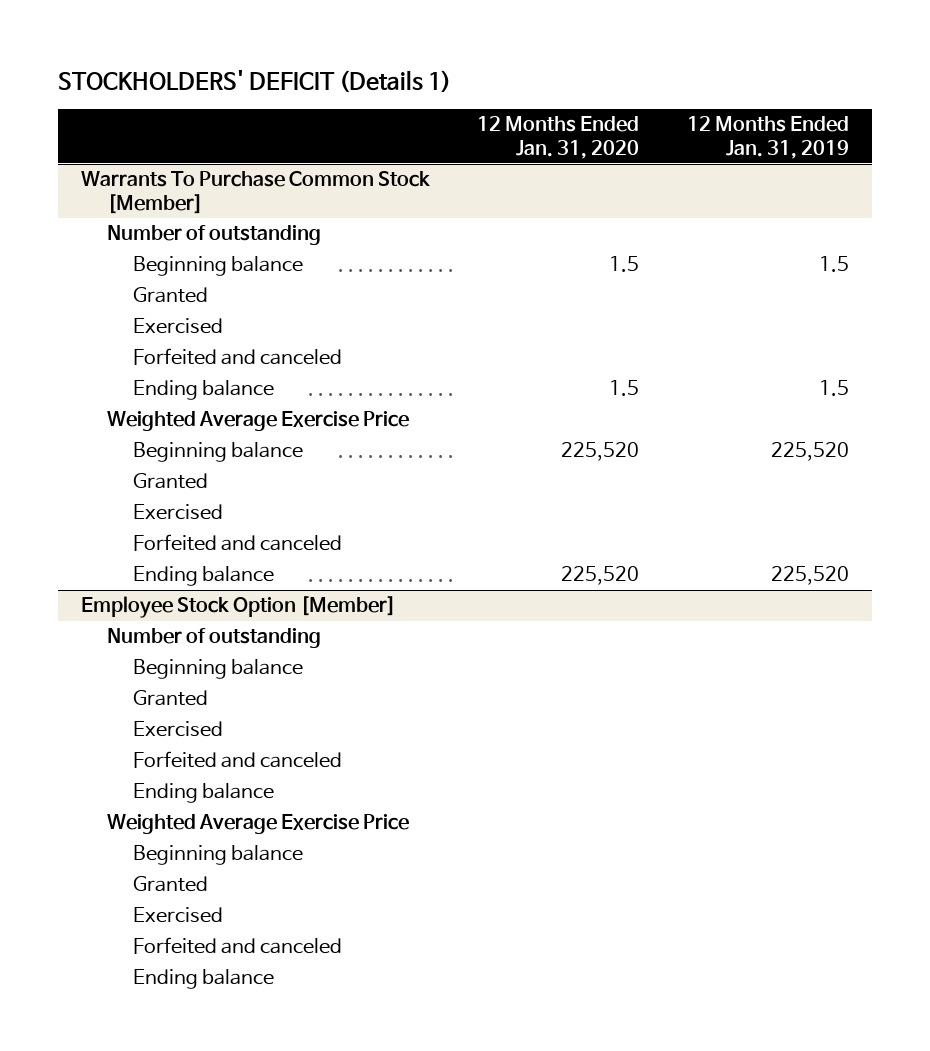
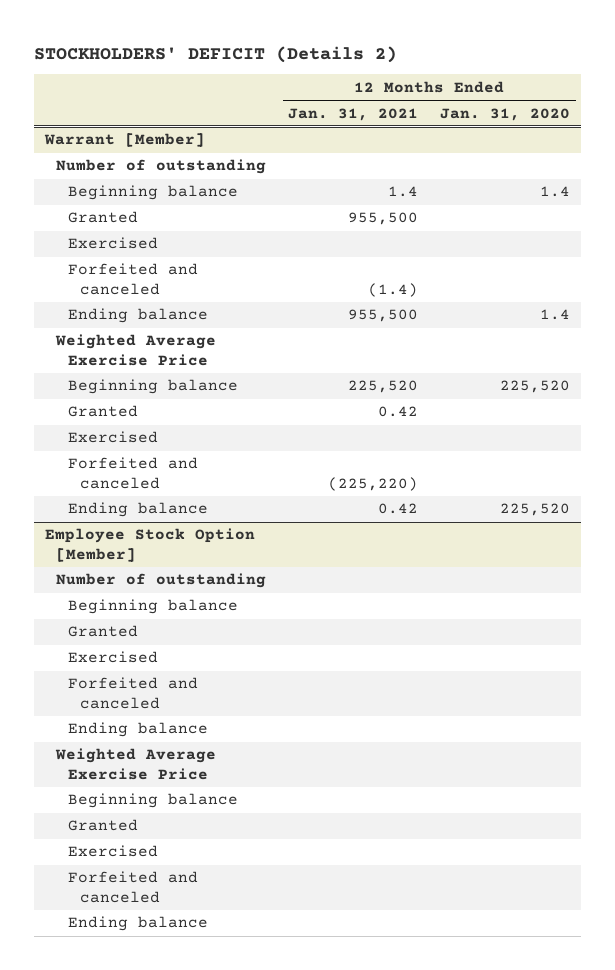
[57,69,451,93] STOCKHOLDERS' DEFICIT (Details 1) -> [33,45,397,63] STOCKHOLDERS' DEFICIT (Details 2)
[686,116,849,159] 12 Months Ended Jan. 31, 2019 -> none
none -> [288,107,419,121] Jan. 31, 2021
[81,171,431,215] Warrants To Purchase Common Stock [Member] -> [43,133,205,148] Warrant [Member]
[609,256,640,273] 1.5 -> [540,186,571,198] 1.4
[609,380,640,397] 1.5 -> [540,309,571,321] 1.4

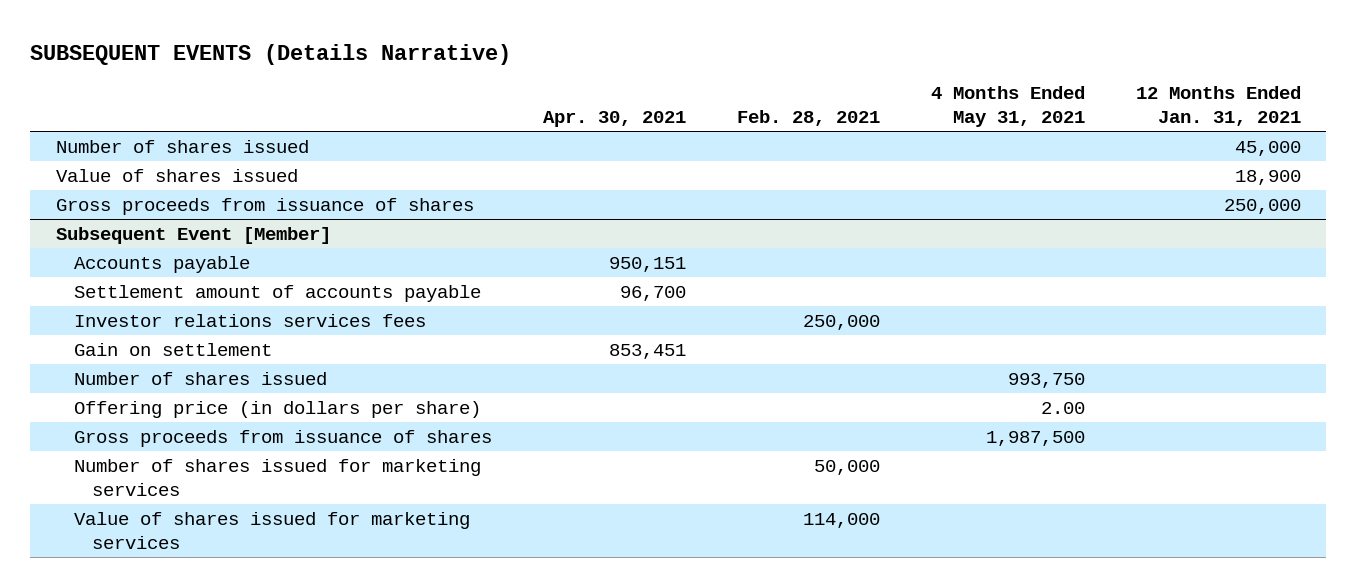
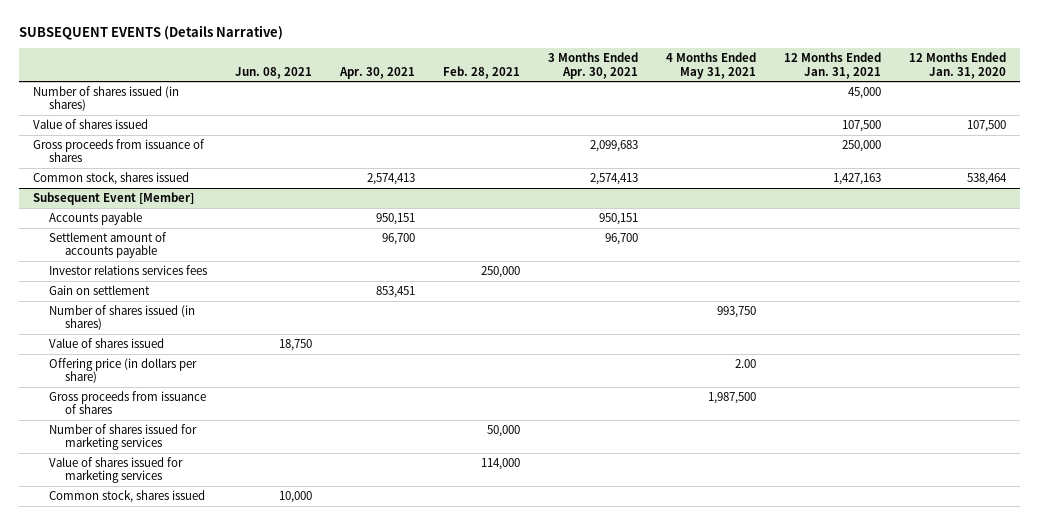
none -> [234,66,312,79] Jun. 08, 2021
none -> [547,52,638,79] 3 Months Ended Apr. 30, 2021
none -> [908,52,1006,79] 12 Months Ended Jan. 31, 2020
[55,139,309,153] Number of shares issued -> [32,86,179,112] Number of shares issued (in shares)
[1234,169,1301,185] 18,900 -> [841,120,881,133] 107,500
none -> [32,172,189,186] Common stock, shares issued
[73,371,327,385] Number of shares issued -> [48,305,195,331] Number of shares issued (in shares)
none -> [48,338,164,349] Value of shares issued
none -> [48,490,205,504] Common stock, shares issued

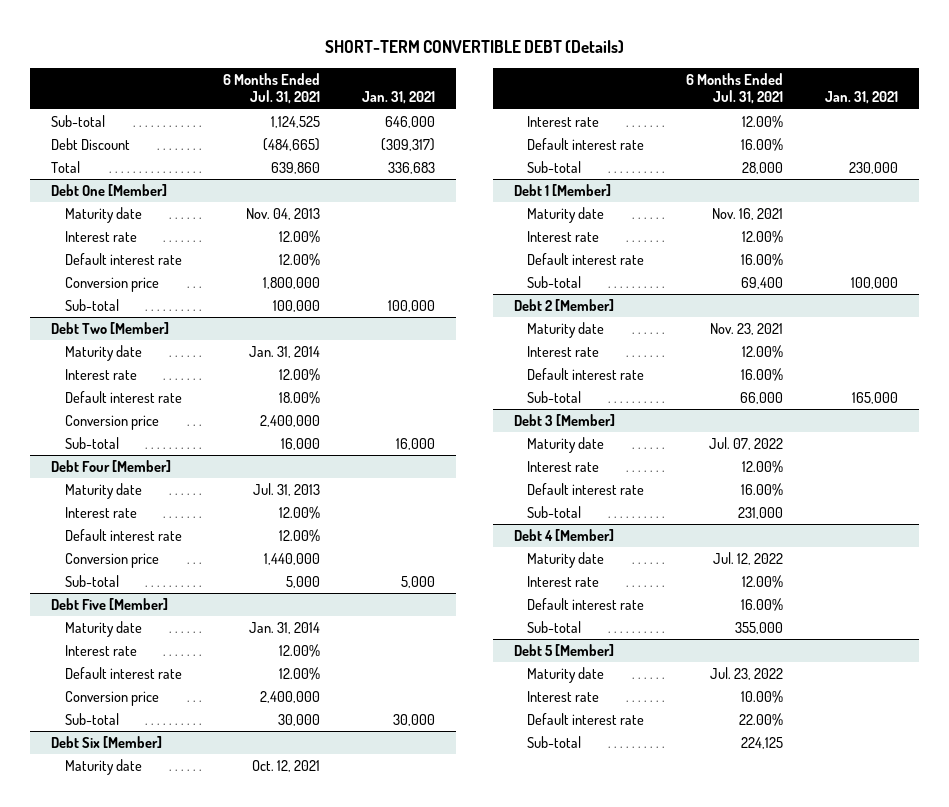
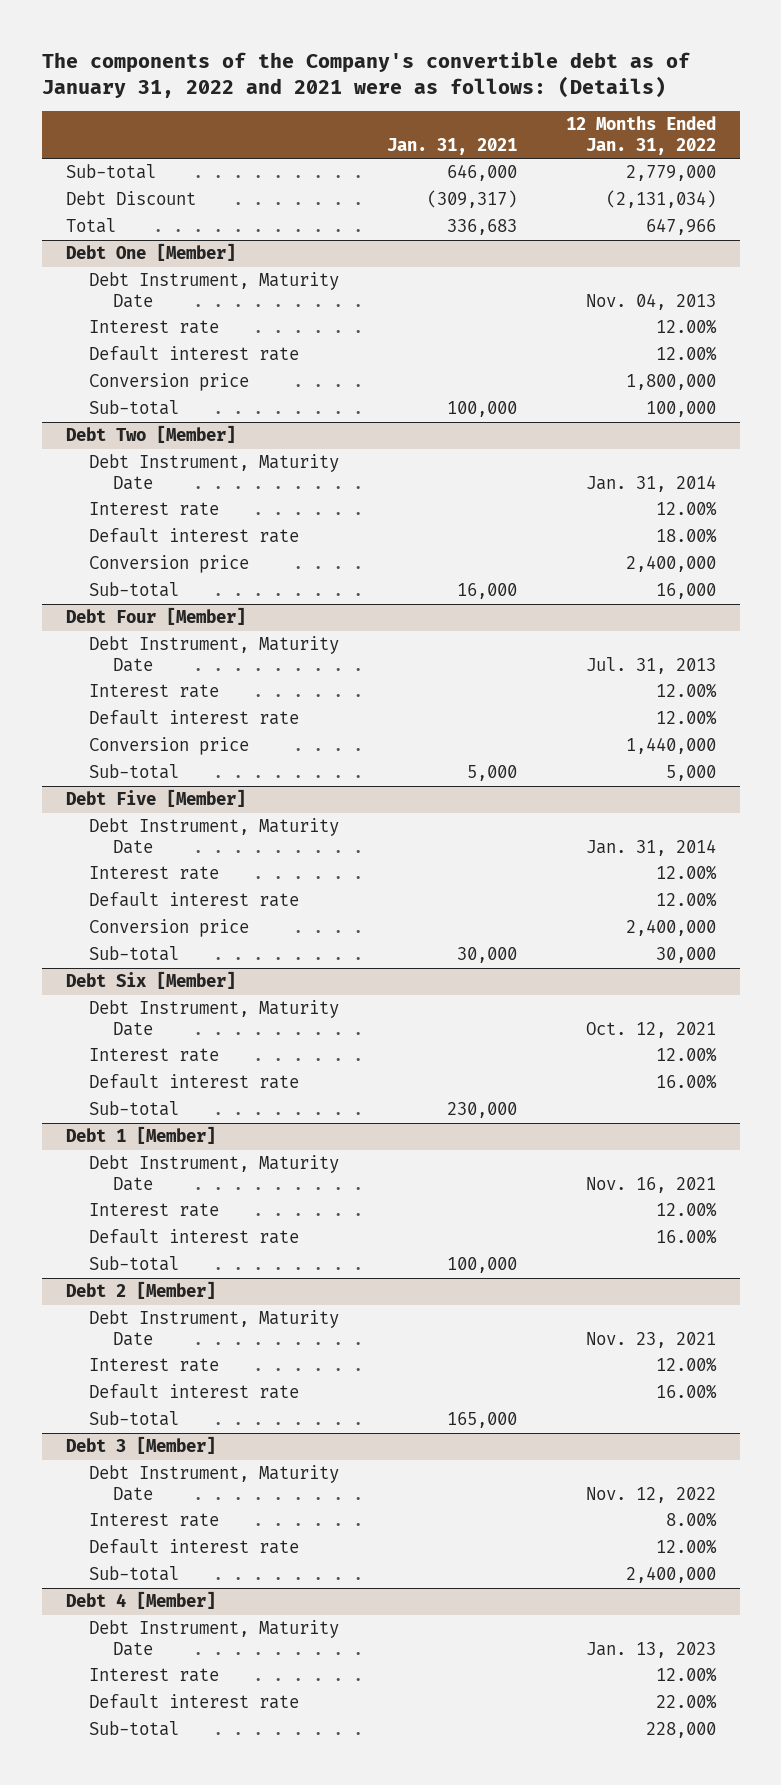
[325,40,625,54] SHORT-TERM CONVERTIBLE DEBT (Details) -> [41,51,690,99] The components of the Company's convertible debt as of January 31, 2022 and 2021 were as follows: (Details)
[223,72,321,105] 6 Months Ended Jul. 31, 2021 -> none
none -> [565,116,716,155] 12 Months Ended Jan. 31, 2022
[64,207,142,224] Maturity date -> [89,272,340,308] Debt Instrument, Maturity Date
[64,345,142,362] Maturity date -> [89,454,340,490] Debt Instrument, Maturity Date
[64,483,142,500] Maturity date -> [89,636,340,672] Debt Instrument, Maturity Date
[64,621,142,638] Maturity date -> [89,818,340,854] Debt Instrument, Maturity Date
[64,759,142,776] Maturity date -> [89,1000,340,1036] Debt Instrument, Maturity Date
[527,207,605,224] Maturity date -> [89,1155,340,1191] Debt Instrument, Maturity Date
[527,322,605,339] Maturity date -> [89,1310,340,1346] Debt Instrument, Maturity Date
[527,437,605,454] Maturity date -> [89,1465,340,1501] Debt Instrument, Maturity Date
[527,552,605,569] Maturity date -> [89,1620,340,1656] Debt Instrument, Maturity Date
[513,644,614,657] Debt 5 [Member] -> none
[527,667,605,684] Maturity date -> none
[527,691,600,703] Interest rate -> none
[527,713,645,726] Default interest rate -> none
[527,736,582,749] Sub-total -> none

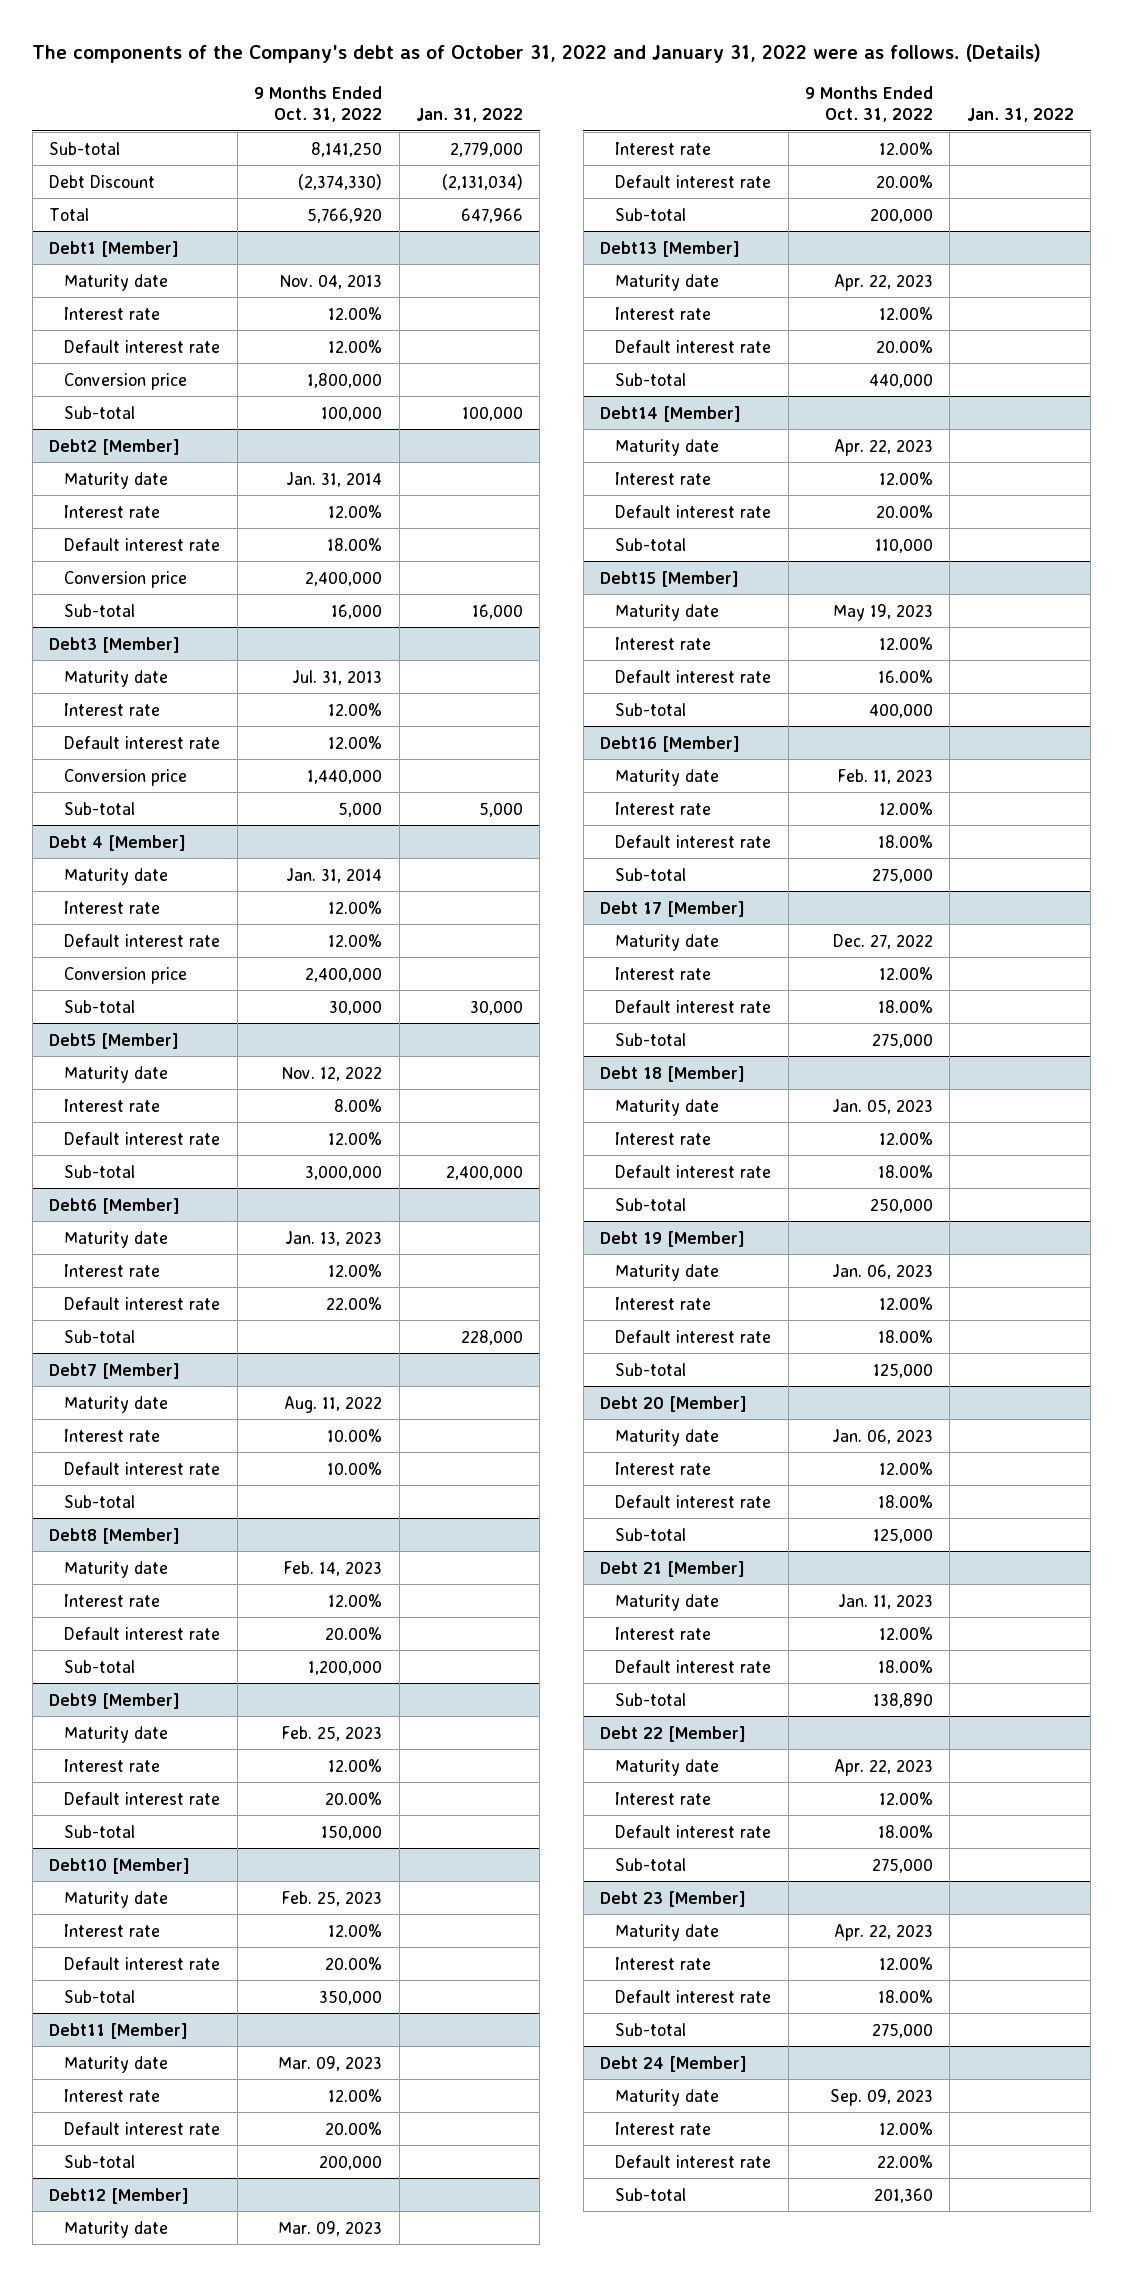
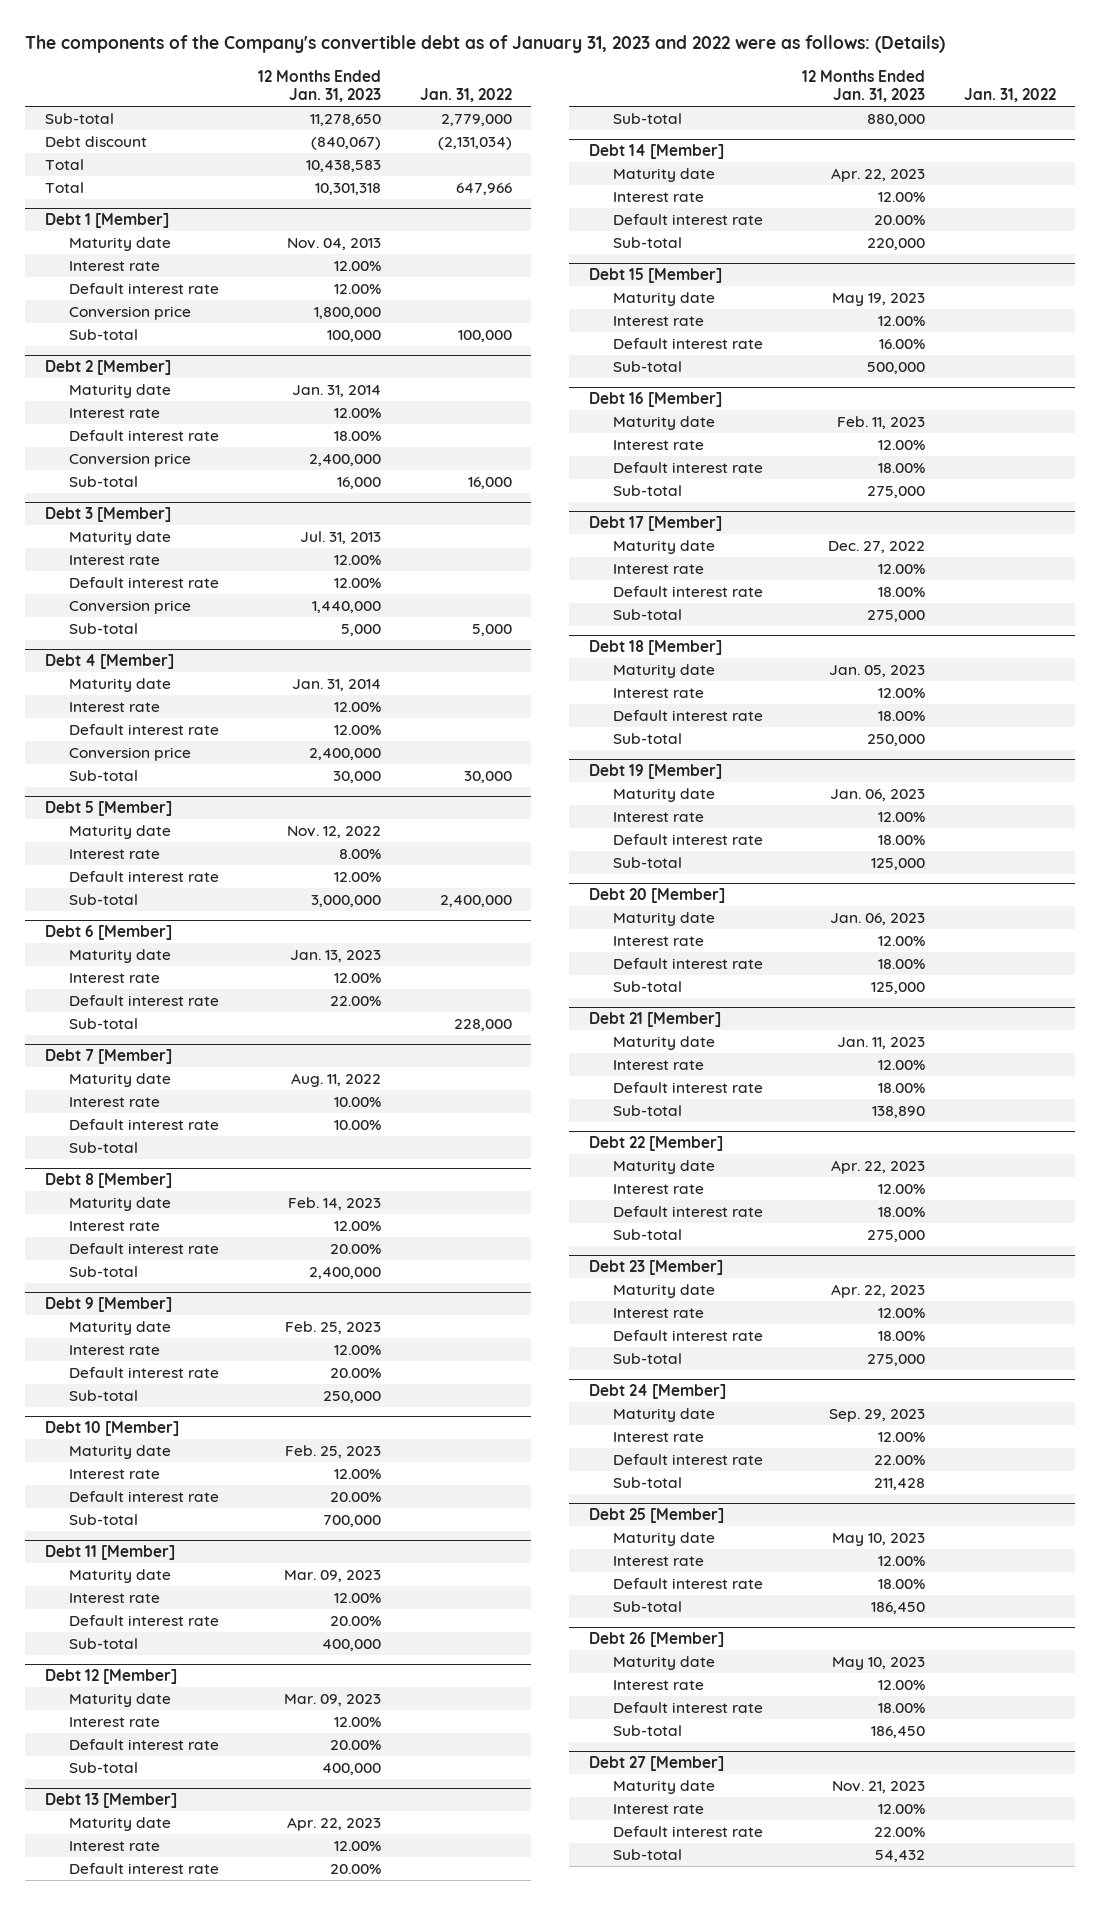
[32,44,1042,64] The components of the Company's debt as of October 31, 2022 and January 31, 2022 were as follows. (Details) -> [25,35,946,54] The components of the Company's convertible debt as of January 31, 2023 and 2022 were as follows: (Details)
[254,85,383,122] 9 Months Ended Oct. 31, 2022 -> none
none -> [257,69,381,103] 12 Months Ended Jan. 31, 2023
[49,174,156,188] Debt Discount -> [44,135,147,147] Debt discount
none -> [44,158,84,170] Total
[49,240,180,257] Debt1 [Member] -> [44,213,169,229] Debt 1 [Member]
[49,438,181,455] Debt2 [Member] -> [44,360,171,376] Debt 2 [Member]
[49,636,181,653] Debt3 [Member] -> [44,507,171,523] Debt 3 [Member]
[49,1032,180,1049] Debt5 [Member] -> [44,801,172,817] Debt 5 [Member]
[49,1197,181,1214] Debt6 [Member] -> [44,925,172,941] Debt 6 [Member]
[49,1362,181,1379] Debt7 [Member] -> [44,1049,172,1065] Debt 7 [Member]
[49,1527,181,1544] Debt8 [Member] -> [44,1173,172,1189] Debt 8 [Member]
[49,1692,181,1709] Debt9 [Member] -> [44,1297,172,1313] Debt 9 [Member]
[49,1857,191,1874] Debt10 [Member] -> [44,1421,179,1437] Debt 10 [Member]
[49,2022,189,2039] Debt11 [Member] -> [44,1545,175,1561] Debt 11 [Member]
[49,2187,190,2204] Debt12 [Member] -> [44,1669,177,1685] Debt 12 [Member]
[600,240,741,257] Debt13 [Member] -> [44,1793,177,1809] Debt 13 [Member]
[600,405,742,422] Debt14 [Member] -> [588,144,724,160] Debt 14 [Member]
[600,570,740,587] Debt15 [Member] -> [588,268,722,284] Debt 15 [Member]
[600,735,741,752] Debt16 [Member] -> [588,392,722,408] Debt 16 [Member]
none -> [588,1508,724,1524] Debt 25 [Member]
none -> [612,1531,715,1546] Maturity date
none -> [612,1555,704,1566] Interest rate
none -> [612,1577,763,1589] Default interest rate
none -> [612,1600,682,1612] Sub-total
none -> [588,1632,724,1648] Debt 26 [Member]
none -> [612,1655,715,1670] Maturity date
none -> [612,1679,704,1690] Interest rate
none -> [612,1701,763,1713] Default interest rate
none -> [612,1724,682,1736] Sub-total
none -> [588,1756,724,1772] Debt 27 [Member]
none -> [612,1779,715,1794] Maturity date
none -> [612,1803,704,1814] Interest rate
none -> [612,1825,763,1837] Default interest rate
none -> [612,1848,682,1860] Sub-total

